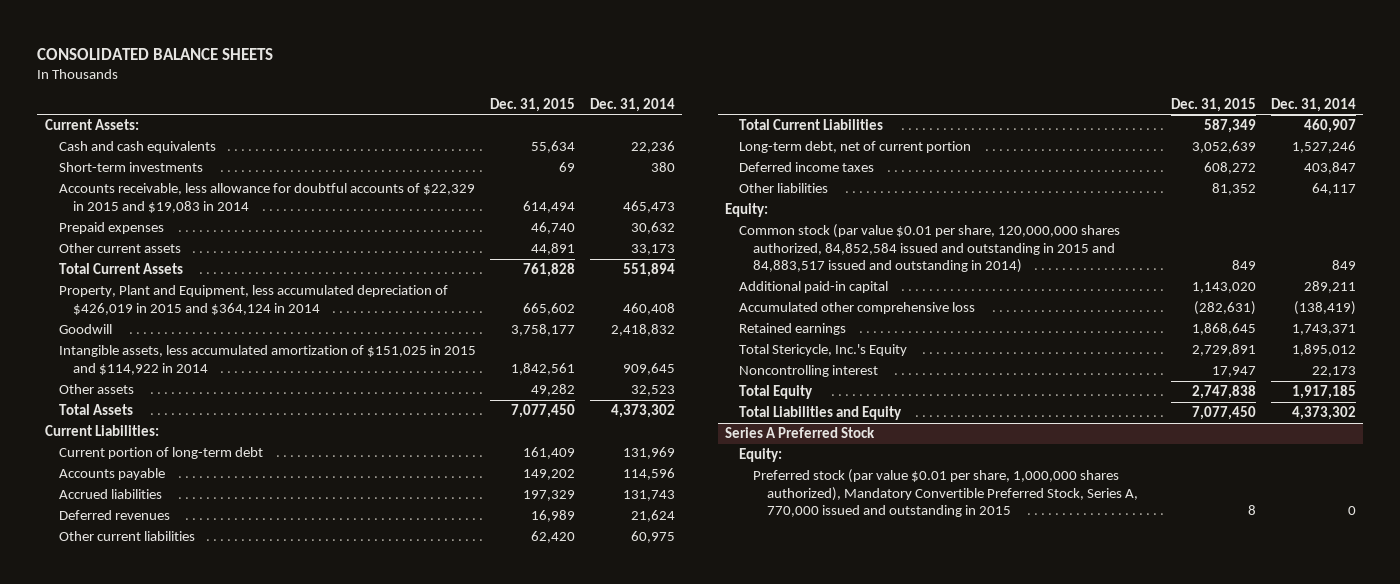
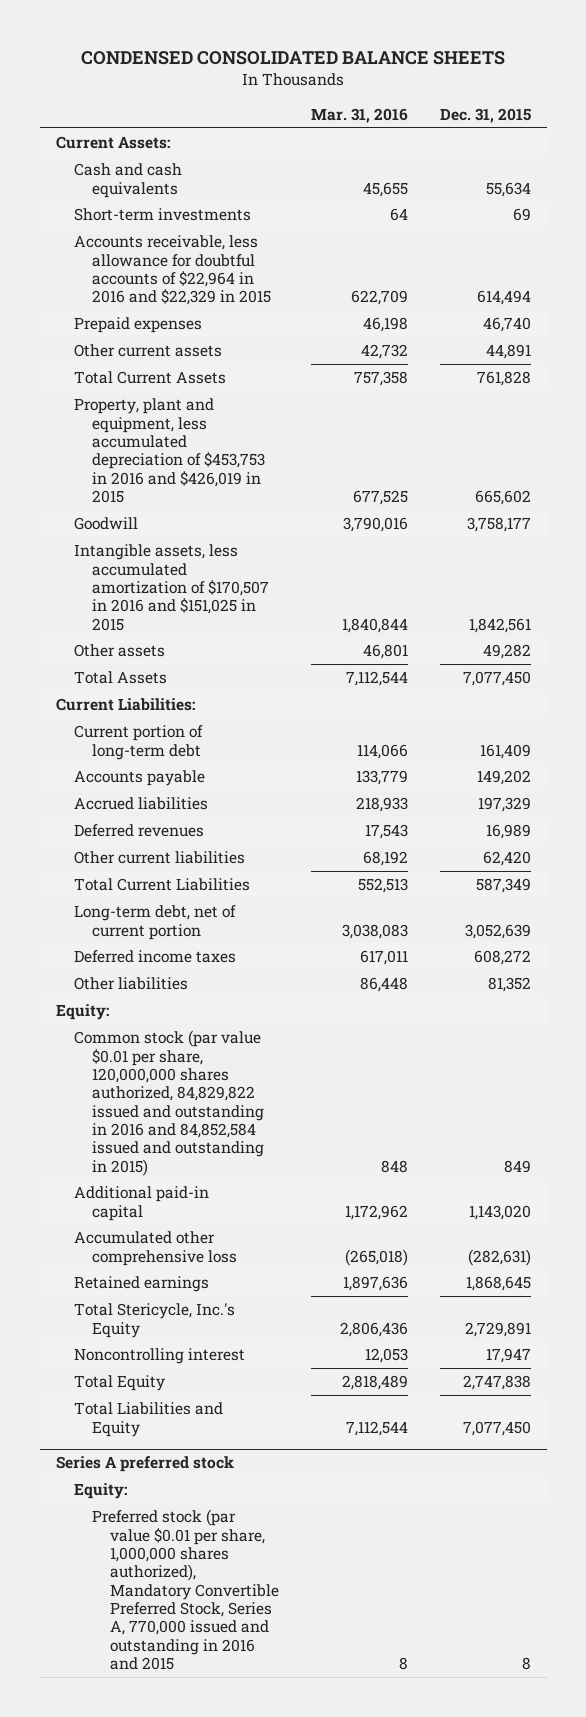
[37,47,274,60] CONSOLIDATED BALANCE SHEETS -> [81,50,506,65] CONDENSED CONSOLIDATED BALANCE SHEETS
[589,97,675,112] Dec. 31, 2014 -> none
none -> [310,107,408,123] Mar. 31, 2016
[58,183,475,213] Accounts receivable, less allowance for doubtful accounts of $22,329 in 2015 and $19,083 in 2014 -> [73,235,271,306] Accounts receivable, less allowance for doubtful accounts of $22,964 in 2016 and $22,329 in 2015
[58,285,448,315] Property, Plant and Equipment, less accumulated depreciation of $426,019 in 2015 and $364,124 in 2014 -> [73,398,265,503] Property, plant and equipment, less accumulated depreciation of $453,753 in 2016 and $426,019 in 2015
[58,345,476,375] Intangible assets, less accumulated amortization of $151,025 in 2015 and $114,922 in 2014 -> [73,544,269,631] Intangible assets, less accumulated amortization of $170,507 in 2016 and $151,025 in 2015
[739,224,1121,274] Common stock (par value $0.01 per share, 120,000,000 shares authorized, 84,852,584 issued and outstanding in 2015 and 84,883,517 issued and outstanding in 2014) -> [73,1030,264,1176] Common stock (par value $0.01 per share, 120,000,000 shares authorized, 84,829,822 issued and outstanding in 2016 and 84,852,584 issued and outstanding in 2015)
[725,427,876,439] Series A Preferred Stock -> [55,1456,234,1473] Series A preferred stock
[753,469,1139,518] Preferred stock (par value $0.01 per share, 1,000,000 shares authorized), Mandatory Convertible Preferred Stock, Series A, 770,000 issued and outstanding in 2015 -> [91,1509,279,1670] Preferred stock (par value $0.01 per share, 1,000,000 shares authorized), Mandatory Convertible Preferred Stock, Series A, 770,000 issued and outstanding in 2016 and 2015

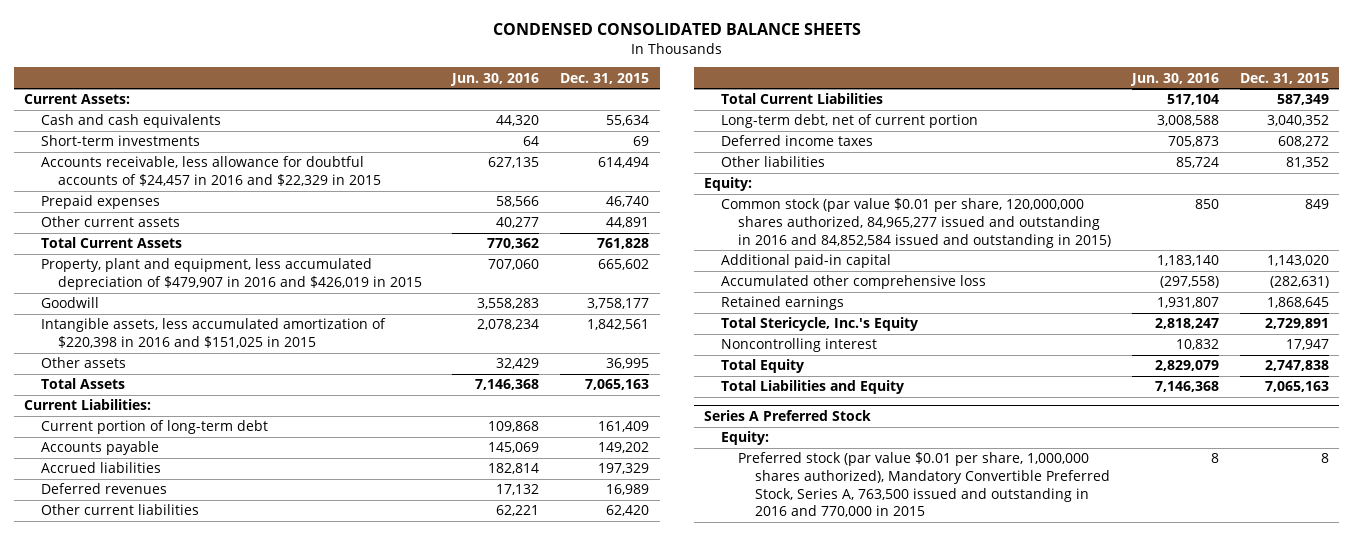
[310,107,408,123] Mar. 31, 2016 -> none
none -> [450,72,540,86] Jun. 30, 2016
[73,235,271,306] Accounts receivable, less allowance for doubtful accounts of $22,964 in 2016 and $22,329 in 2015 -> [41,156,382,186] Accounts receivable, less allowance for doubtful accounts of $24,457 in 2016 and $22,329 in 2015
[73,398,265,503] Property, plant and equipment, less accumulated depreciation of $453,753 in 2016 and $426,019 in 2015 -> [41,258,423,290] Property, plant and equipment, less accumulated depreciation of $479,907 in 2016 and $426,019 in 2015
[73,544,269,631] Intangible assets, less accumulated amortization of $170,507 in 2016 and $151,025 in 2015 -> [41,318,387,348] Intangible assets, less accumulated amortization of $220,398 in 2016 and $151,025 in 2015
[482,644,531,660] 49,282 -> [606,358,650,370] 36,995
[462,671,531,687] 7,077,450 -> [585,379,650,391] 7,065,163
[464,923,531,939] 3,052,639 -> [1266,115,1329,127] 3,040,352
[73,1030,264,1176] Common stock (par value $0.01 per share, 120,000,000 shares authorized, 84,829,822 issued and outstanding in 2016 and 84,852,584 issued and outstanding in 2015) -> [721,198,1112,248] Common stock (par value $0.01 per share, 120,000,000 shares authorized, 84,965,277 issued and outstanding in 2016 and 84,852,584 issued and outstanding in 2015)
[462,1420,531,1436] 7,077,450 -> [1264,381,1329,393] 7,065,163
[55,1456,234,1473] Series A preferred stock -> [704,410,872,422] Series A Preferred Stock
[91,1509,279,1670] Preferred stock (par value $0.01 per share, 1,000,000 shares authorized), Mandatory Convertible Preferred Stock, Series A, 770,000 issued and outstanding in 2016 and 2015 -> [738,452,1111,518] Preferred stock (par value $0.01 per share, 1,000,000 shares authorized), Mandatory Convertible Preferred Stock, Series A, 763,500 issued and outstanding in 2016 and 770,000 in 2015

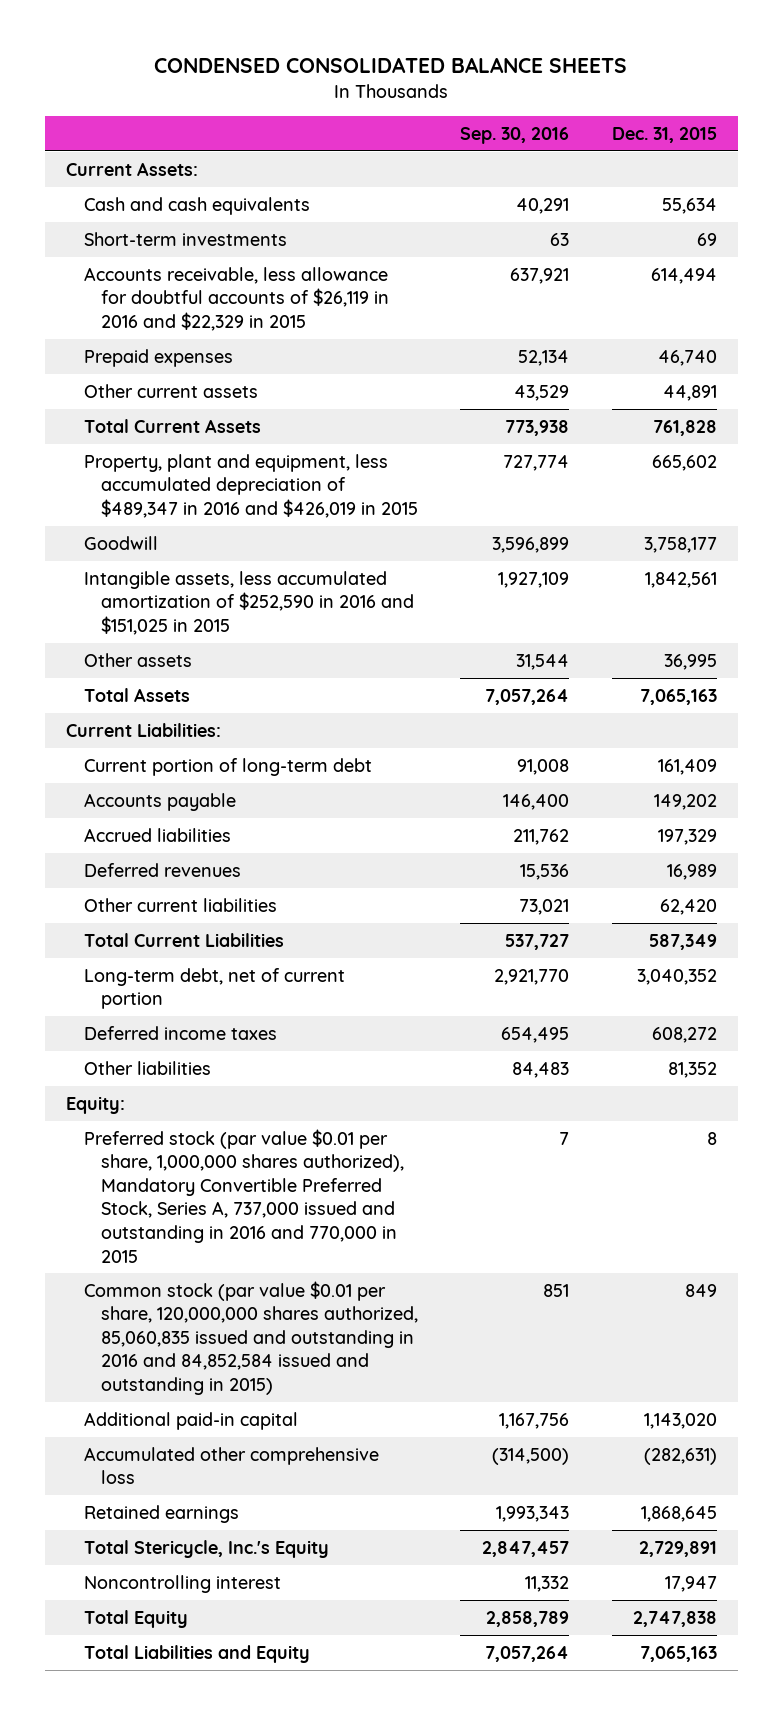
[450,72,540,86] Jun. 30, 2016 -> none
none -> [460,127,570,145] Sep. 30, 2016
[41,156,382,186] Accounts receivable, less allowance for doubtful accounts of $24,457 in 2016 and $22,329 in 2015 -> [83,266,390,331] Accounts receivable, less allowance for doubtful accounts of $26,119 in 2016 and $22,329 in 2015
[41,258,423,290] Property, plant and equipment, less accumulated depreciation of $479,907 in 2016 and $426,019 in 2015 -> [83,453,419,518] Property, plant and equipment, less accumulated depreciation of $489,347 in 2016 and $426,019 in 2015
[41,318,387,348] Intangible assets, less accumulated amortization of $220,398 in 2016 and $151,025 in 2015 -> [83,570,415,635] Intangible assets, less accumulated amortization of $252,590 in 2016 and $151,025 in 2015
none -> [83,1128,405,1263] Preferred stock (par value $0.01 per share, 1,000,000 shares authorized), Mandatory Convertible Preferred Stock, Series A, 737,000 issued and outstanding in 2016 and 770,000 in 2015
[721,198,1112,248] Common stock (par value $0.01 per share, 120,000,000 shares authorized, 84,965,277 issued and outstanding in 2016 and 84,852,584 issued and outstanding in 2015) -> [83,1280,419,1396] Common stock (par value $0.01 per share, 120,000,000 shares authorized, 85,060,835 issued and outstanding in 2016 and 84,852,584 issued and outstanding in 2015)
[704,410,872,422] Series A Preferred Stock -> none
[721,431,770,446] Equity: -> none
[738,452,1111,518] Preferred stock (par value $0.01 per share, 1,000,000 shares authorized), Mandatory Convertible Preferred Stock, Series A, 763,500 issued and outstanding in 2016 and 770,000 in 2015 -> none

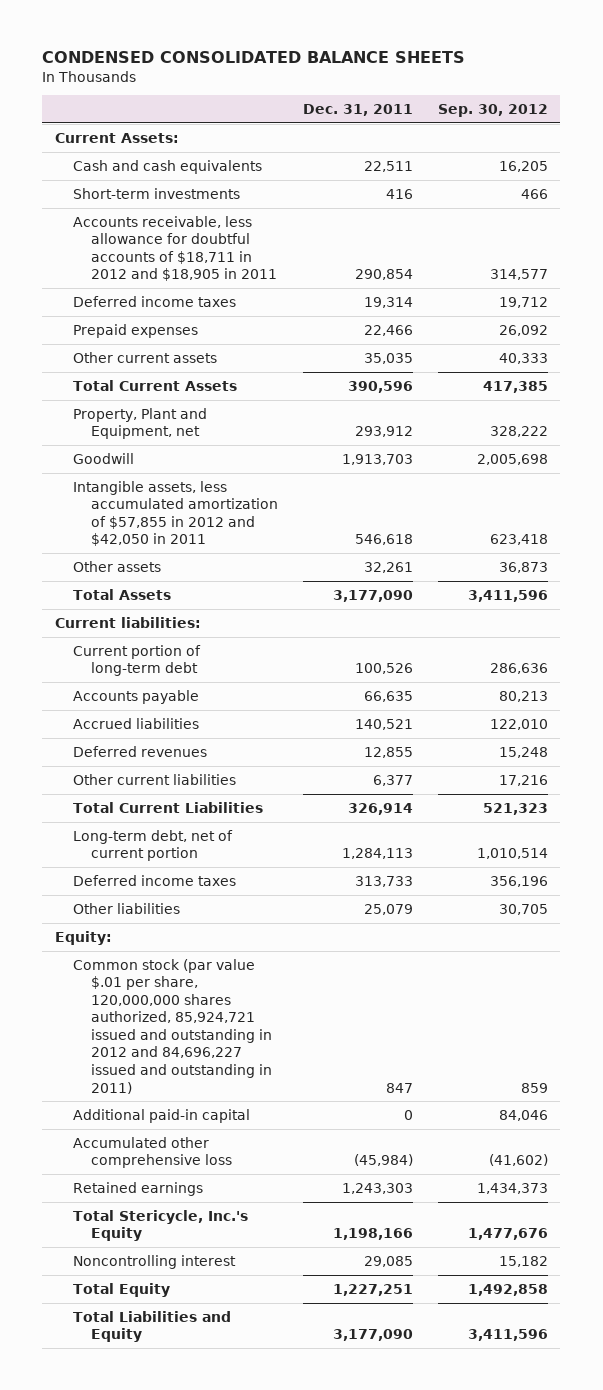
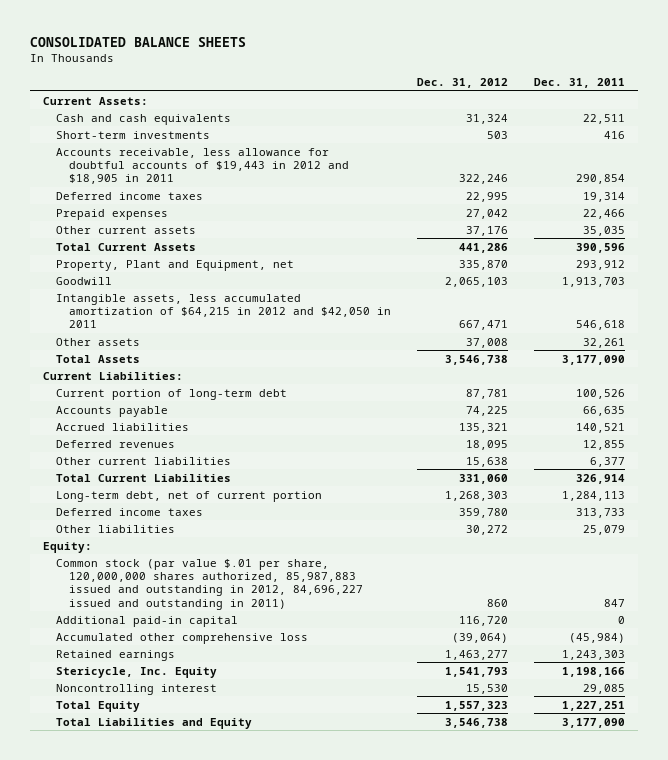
[42,51,466,64] CONDENSED CONSOLIDATED BALANCE SHEETS -> [30,37,247,48] CONSOLIDATED BALANCE SHEETS
[437,104,548,118] Sep. 30, 2012 -> none
none -> [416,78,508,89] Dec. 31, 2012
[72,215,277,282] Accounts receivable, less allowance for doubtful accounts of $18,711 in 2012 and $18,905 in 2011 -> [56,147,350,185] Accounts receivable, less allowance for doubtful accounts of $19,443 in 2012 and $18,905 in 2011
[72,480,278,547] Intangible assets, less accumulated amortization of $57,855 in 2012 and $42,050 in 2011 -> [56,293,392,329] Intangible assets, less accumulated amortization of $64,215 in 2012 and $42,050 in 2011
[54,616,201,628] Current liabilities: -> [43,371,184,380] Current Liabilities:
[72,958,272,1094] Common stock (par value $.01 per share, 120,000,000 shares authorized, 85,924,721 issued and outstanding in 2012 and 84,696,227 issued and outstanding in 2011) -> [56,558,364,610] Common stock (par value $.01 per share, 120,000,000 shares authorized, 85,987,883 issued and outstanding in 2012, 84,696,227 issued and outstanding in 2011)
[72,1209,248,1242] Total Stericycle, Inc.'s Equity -> [56,666,218,678] Stericycle, Inc. Equity

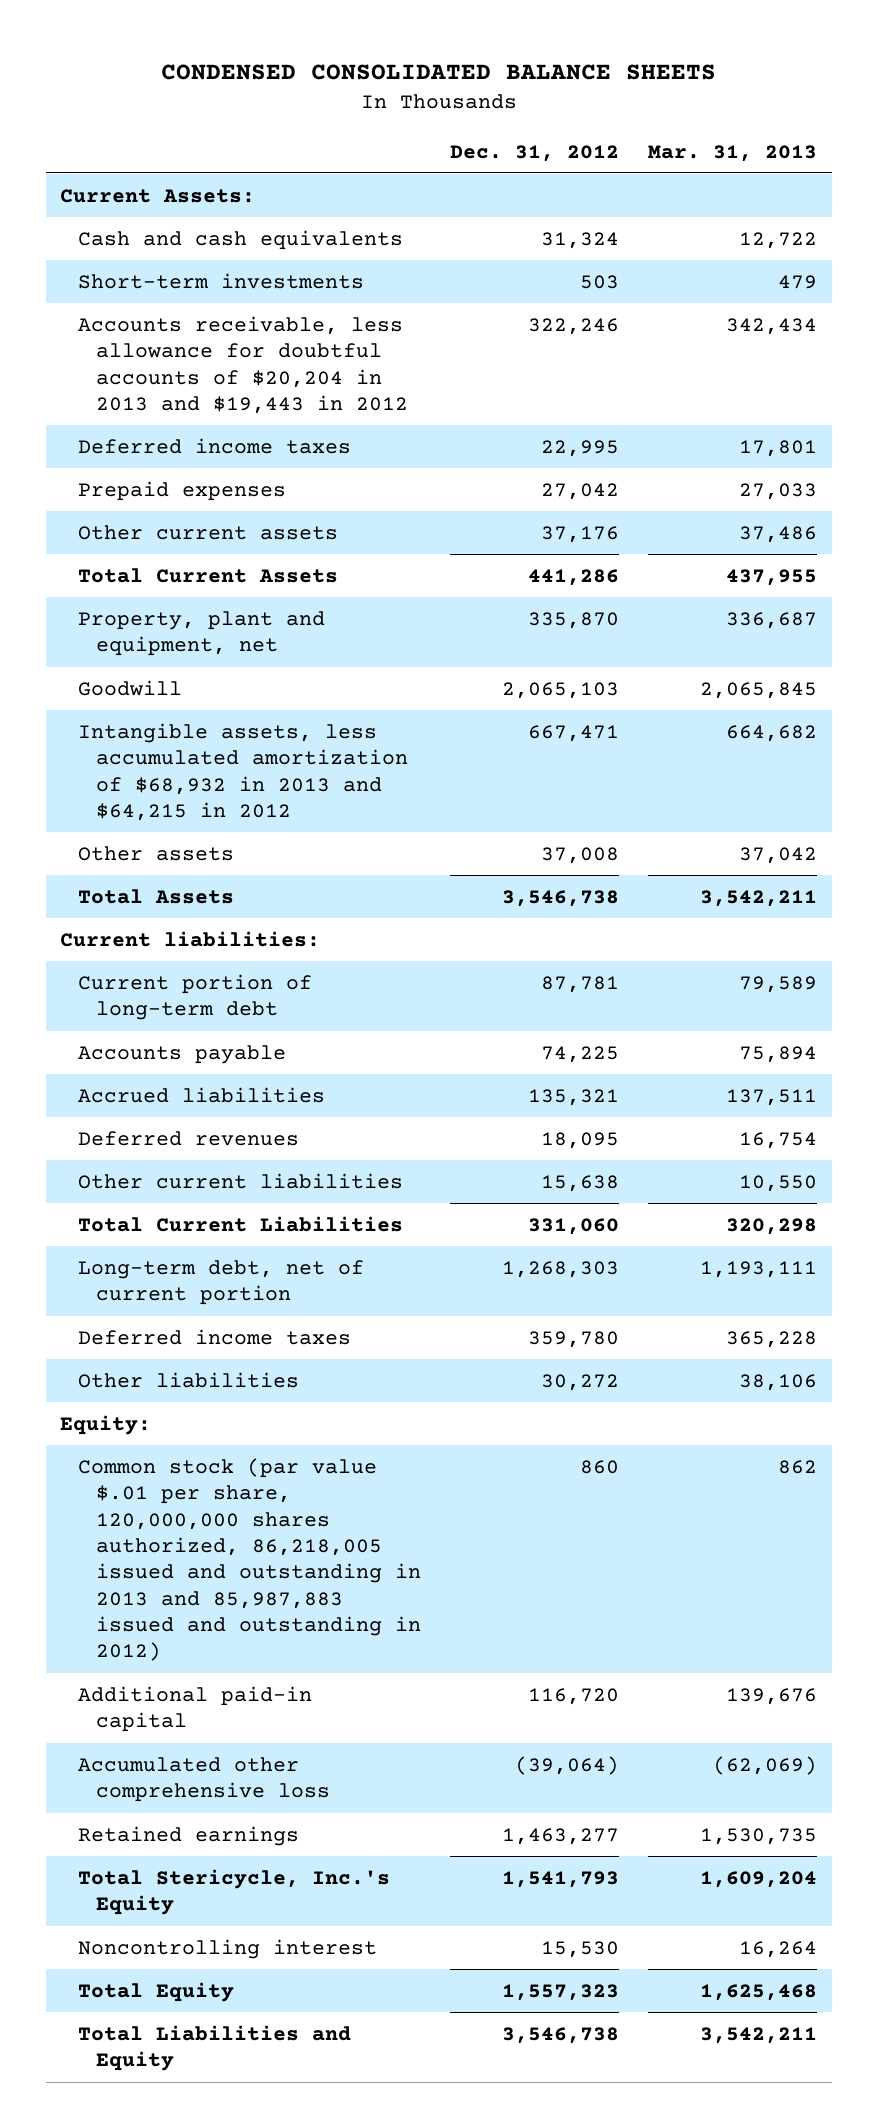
[30,37,247,48] CONSOLIDATED BALANCE SHEETS -> [160,64,716,81] CONDENSED CONSOLIDATED BALANCE SHEETS
[533,78,625,89] Dec. 31, 2011 -> none
none -> [648,144,818,162] Mar. 31, 2013
[56,147,350,185] Accounts receivable, less allowance for doubtful accounts of $19,443 in 2012 and $18,905 in 2011 -> [78,315,409,414] Accounts receivable, less allowance for doubtful accounts of $20,204 in 2013 and $19,443 in 2012
[56,259,295,271] Property, Plant and Equipment, net -> [78,610,326,657] Property, plant and equipment, net
[56,293,392,329] Intangible assets, less accumulated amortization of $64,215 in 2012 and $42,050 in 2011 -> [78,722,409,821] Intangible assets, less accumulated amortization of $68,932 in 2013 and $64,215 in 2012
[43,371,184,380] Current Liabilities: -> [60,930,321,947] Current liabilities:
[56,558,364,610] Common stock (par value $.01 per share, 120,000,000 shares authorized, 85,987,883 issued and outstanding in 2012, 84,696,227 issued and outstanding in 2011) -> [78,1457,422,1662] Common stock (par value $.01 per share, 120,000,000 shares authorized, 86,218,005 issued and outstanding in 2013 and 85,987,883 issued and outstanding in 2012)
[56,666,218,678] Stericycle, Inc. Equity -> [78,1868,391,1916] Total Stericycle, Inc.'s Equity

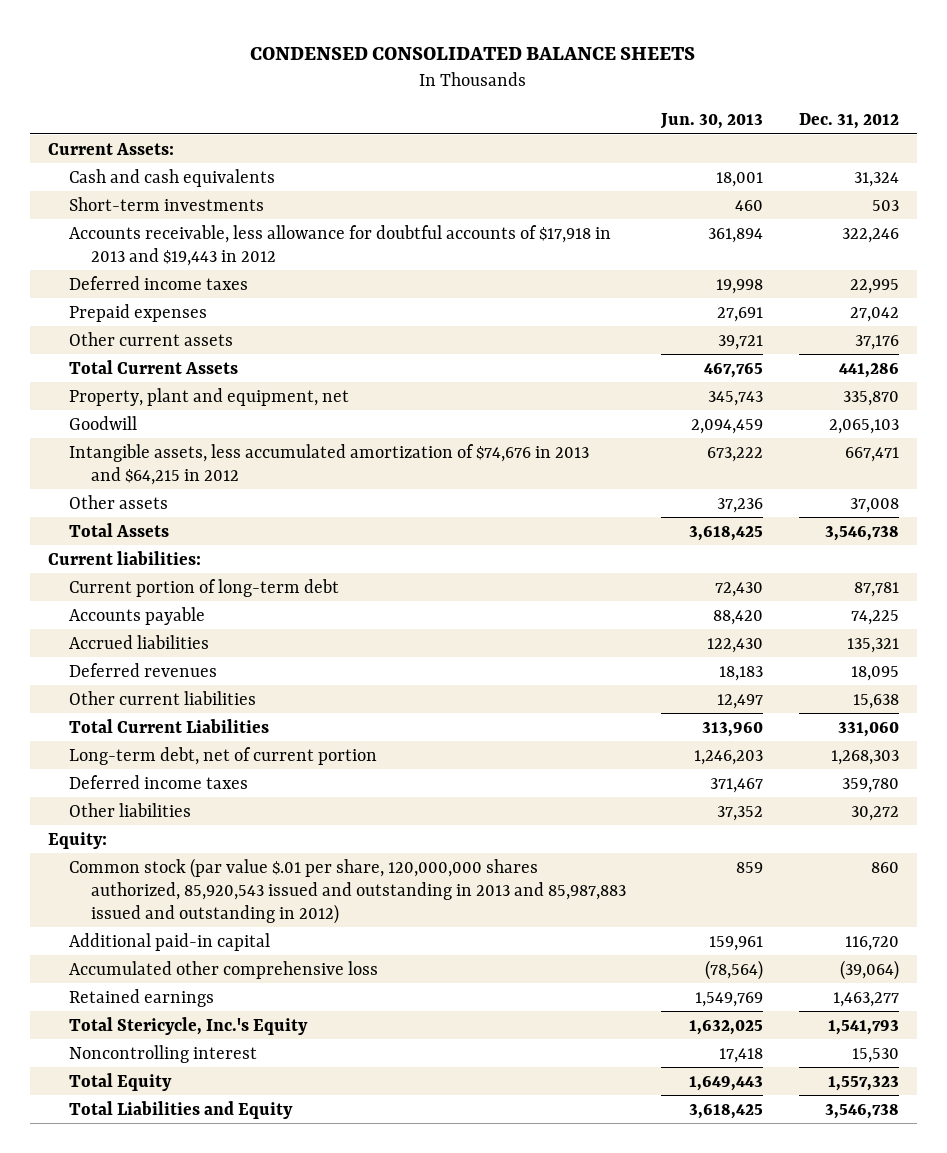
[648,144,818,162] Mar. 31, 2013 -> none
none -> [660,113,764,130] Jun. 30, 2013
[78,315,409,414] Accounts receivable, less allowance for doubtful accounts of $20,204 in 2013 and $19,443 in 2012 -> [69,224,612,266] Accounts receivable, less allowance for doubtful accounts of $17,918 in 2013 and $19,443 in 2012
[78,722,409,821] Intangible assets, less accumulated amortization of $68,932 in 2013 and $64,215 in 2012 -> [69,443,590,485] Intangible assets, less accumulated amortization of $74,676 in 2013 and $64,215 in 2012
[78,1457,422,1662] Common stock (par value $.01 per share, 120,000,000 shares authorized, 86,218,005 issued and outstanding in 2013 and 85,987,883 issued and outstanding in 2012) -> [69,857,626,925] Common stock (par value $.01 per share, 120,000,000 shares authorized, 85,920,543 issued and outstanding in 2013 and 85,987,883 issued and outstanding in 2012)

